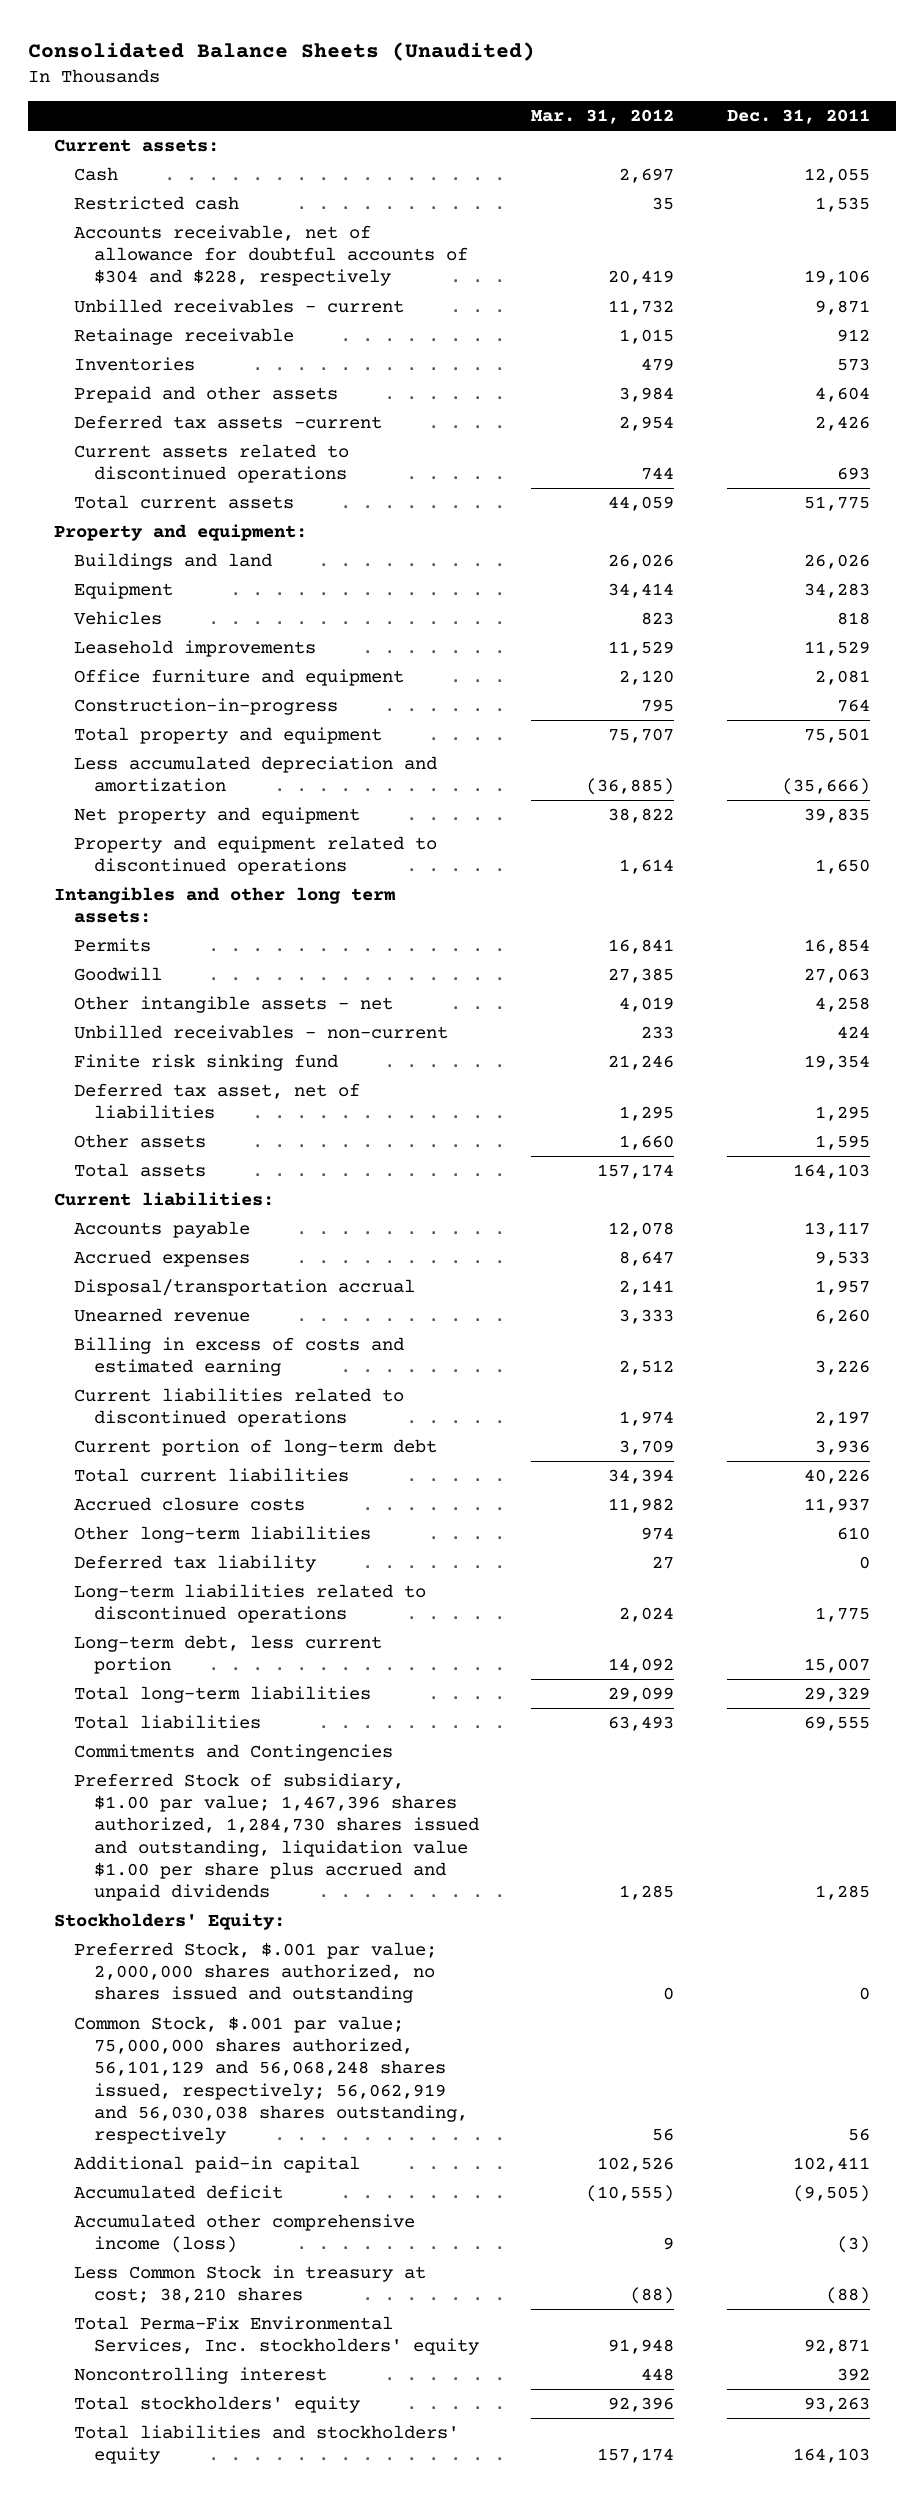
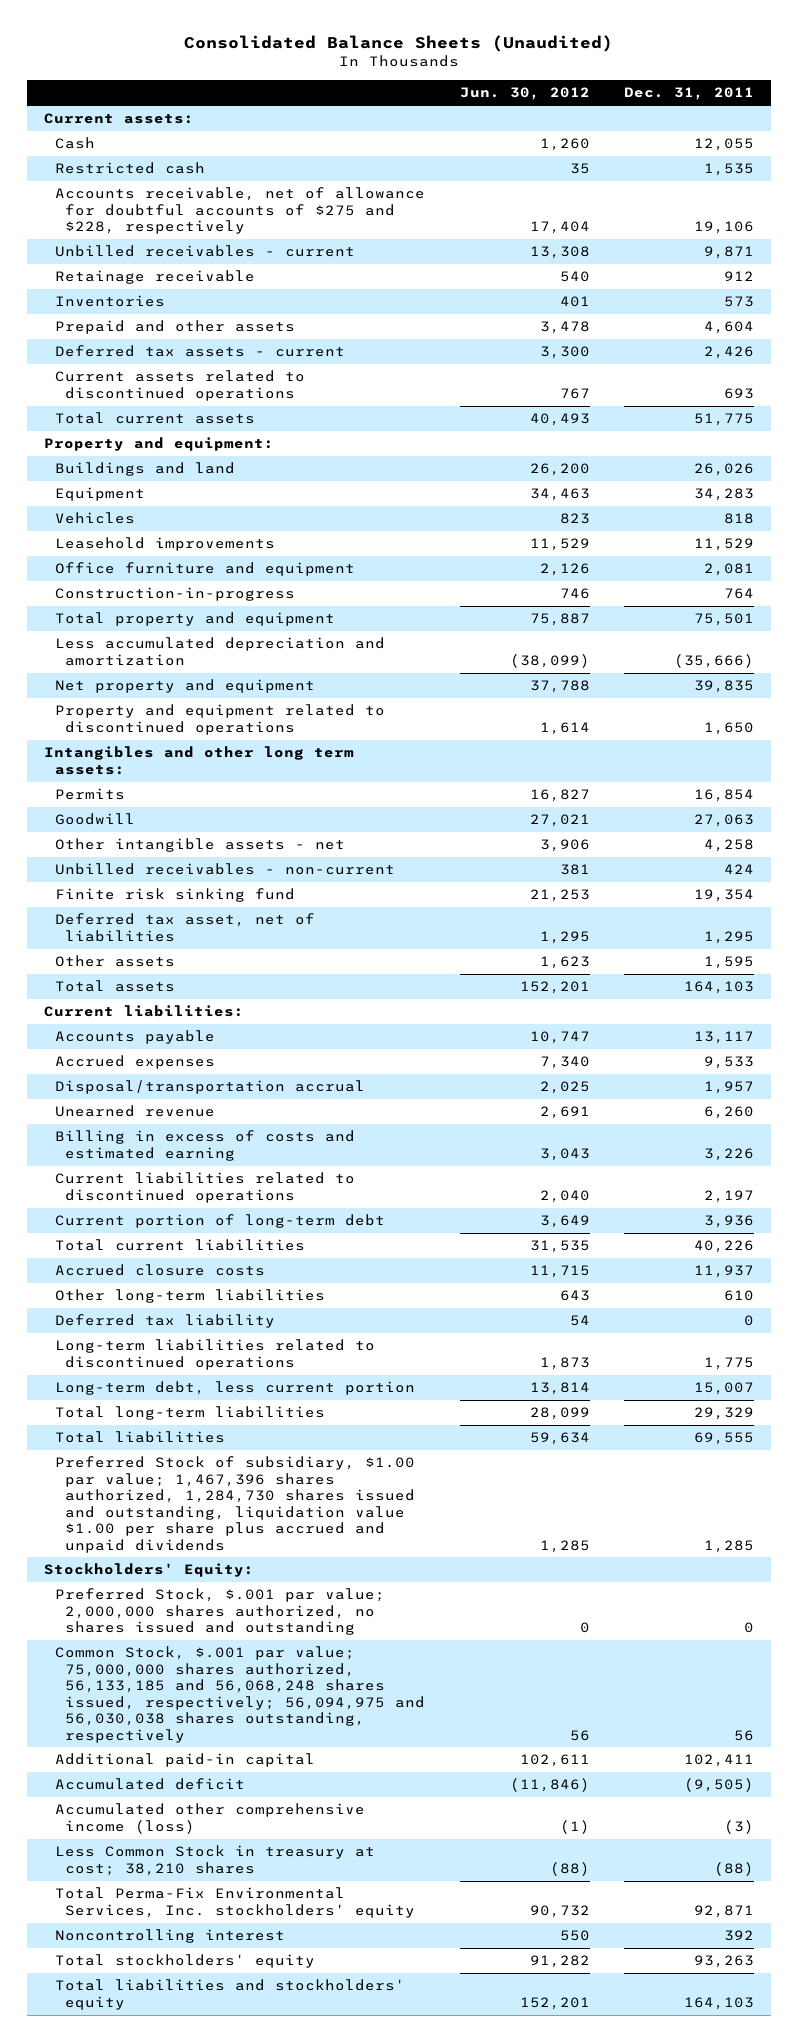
[531,109,675,125] Mar. 31, 2012 -> none
none -> [459,87,590,101] Jun. 30, 2012
[73,225,468,287] Accounts receivable, net of allowance for doubtful accounts of $304 and $228, respectively -> [54,187,425,235] Accounts receivable, net of allowance for doubtful accounts of $275 and $228, respectively
[73,415,382,430] Deferred tax assets -current -> [54,345,345,358] Deferred tax assets - current
[73,1744,393,1762] Commitments and Contingencies -> none
[73,2016,468,2145] Common Stock, $.001 par value; 75,000,000 shares authorized, 56,101,129 and 56,068,248 shares issued, respectively; 56,062,919 and 56,030,038 shares outstanding, respectively -> [54,1646,426,1743] Common Stock, $.001 par value; 75,000,000 shares authorized, 56,133,185 and 56,068,248 shares issued, respectively; 56,094,975 and 56,030,038 shares outstanding, respectively

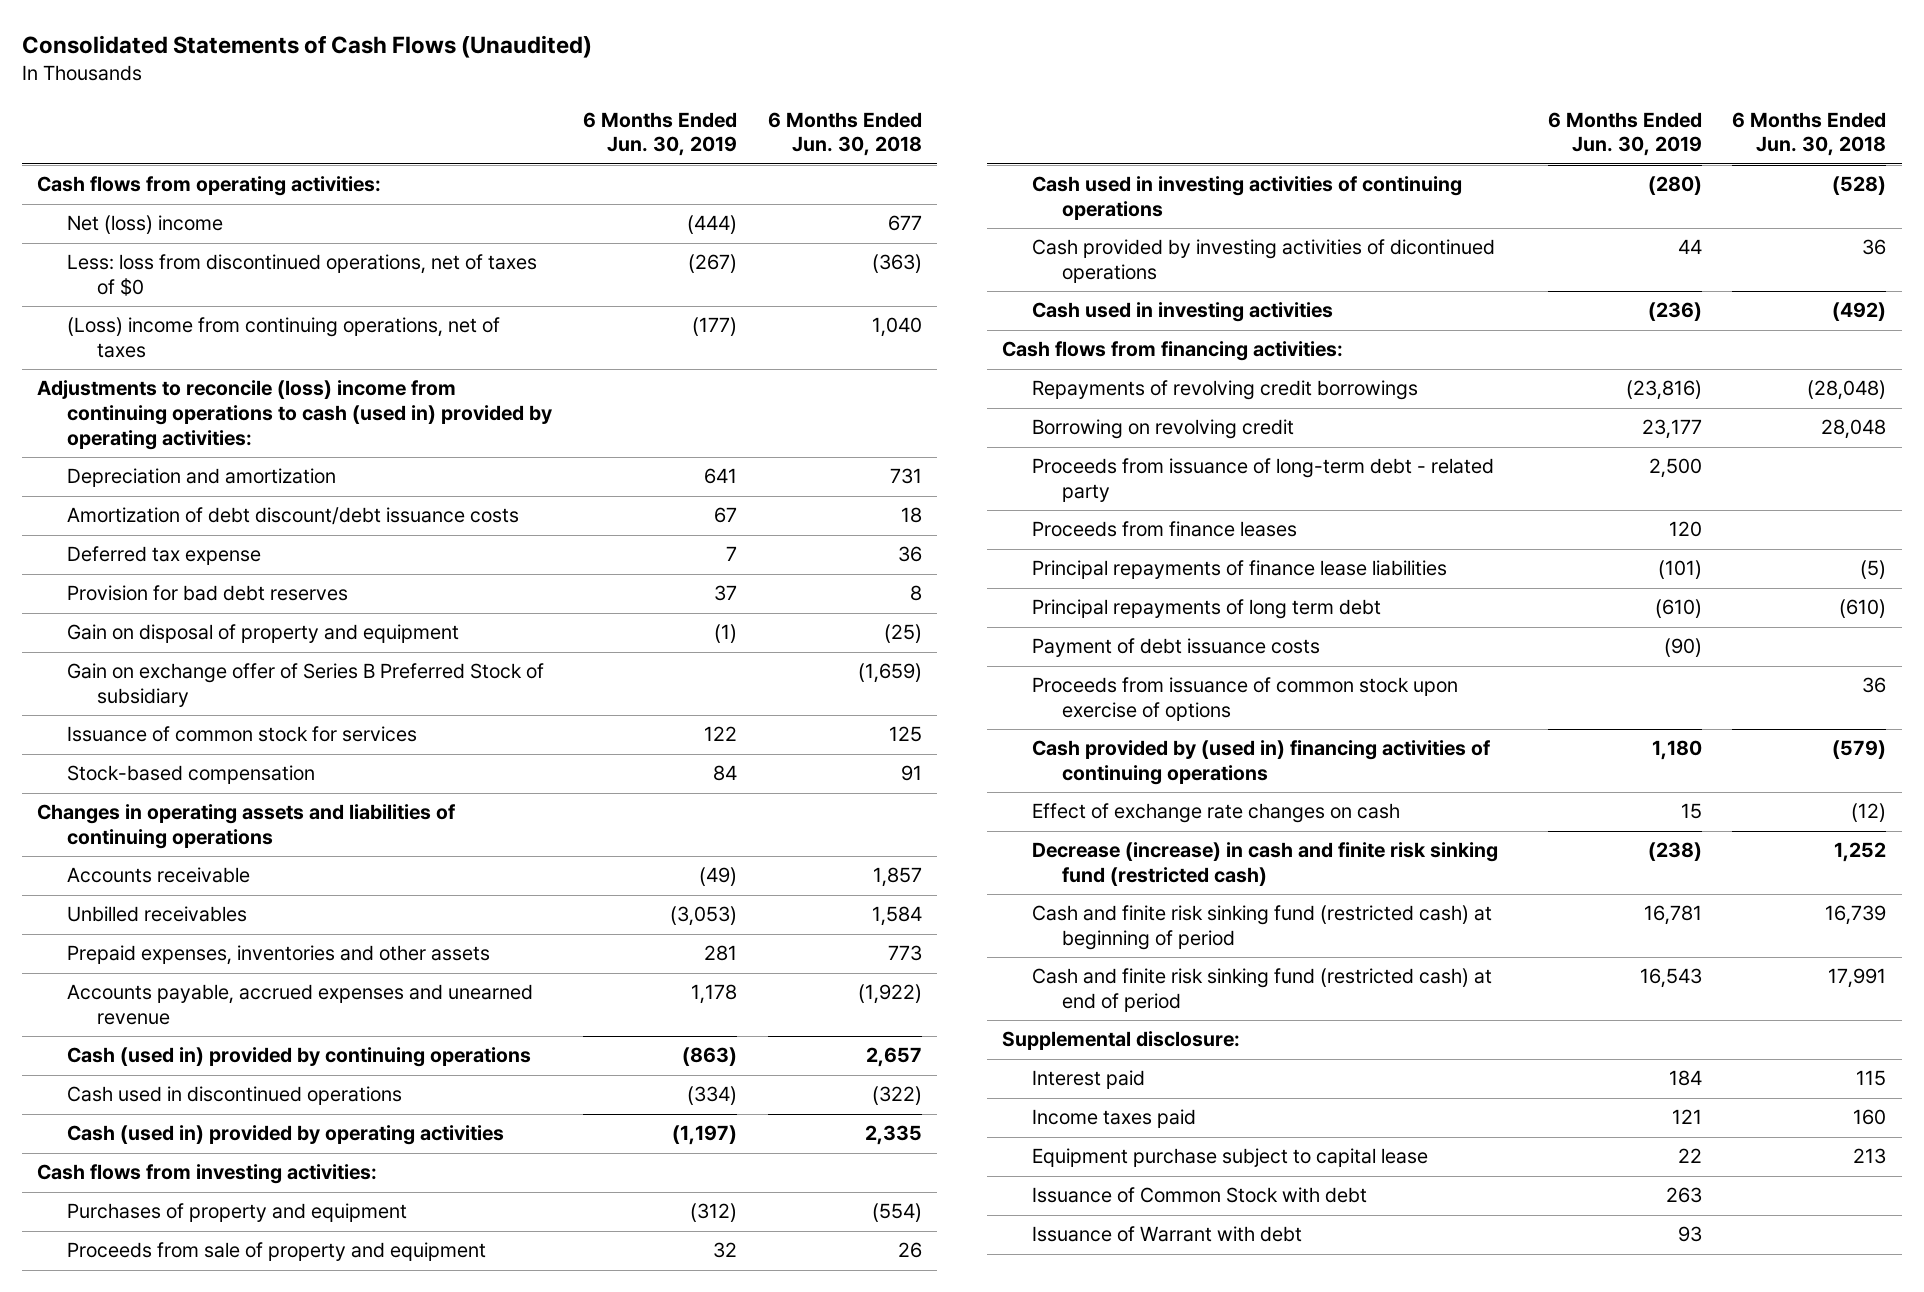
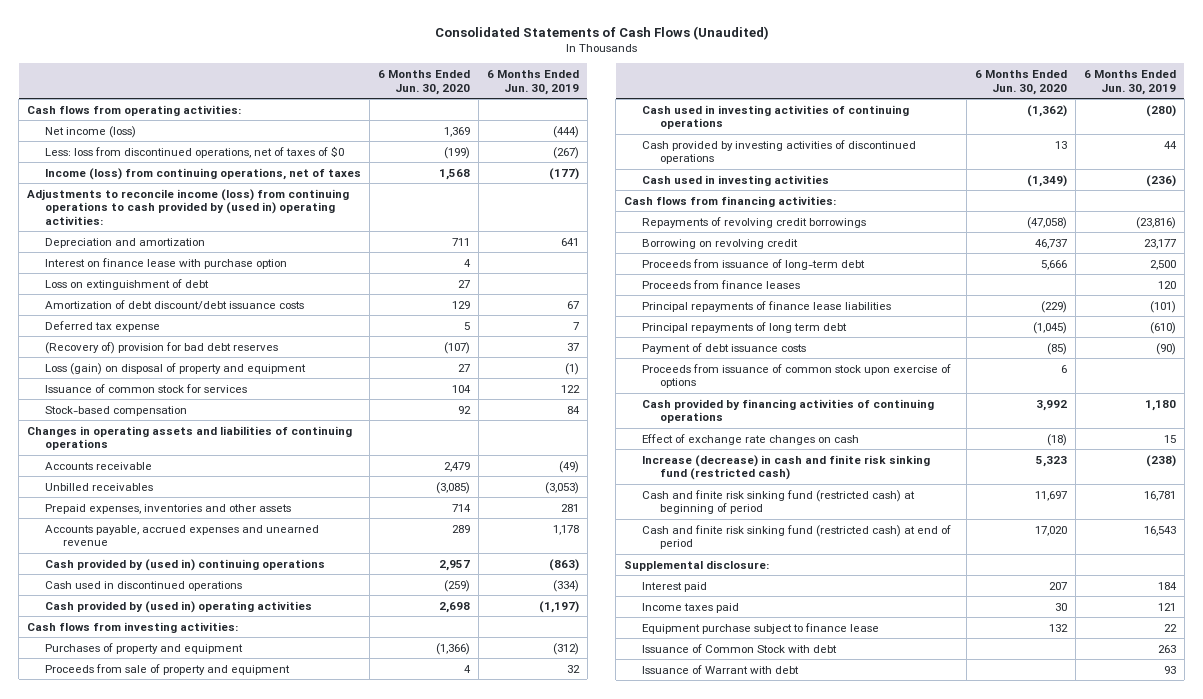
[767,111,922,157] 6 Months Ended Jun. 30, 2018 -> none
none -> [378,69,471,95] 6 Months Ended Jun. 30, 2020
[67,215,224,235] Net (loss) income -> [45,125,137,138] Net income (loss)
[67,317,501,359] (Loss) income from continuing operations, net of taxes -> [45,167,362,180] Income (loss) from continuing operations, net of taxes
[37,380,553,451] Adjustments to reconcile (loss) income from continuing operations to cash (used in) provided by operating activities: -> [27,188,350,225] Adjustments to reconcile income (loss) from continuing operations to cash provided by (used in) operating activities:
none -> [45,257,288,269] Interest on finance lease with purchase option
none -> [45,278,210,290] Loss on extinguishment of debt
[67,663,545,708] Gain on exchange offer of Series B Preferred Stock of subsidiary -> none
[67,585,349,602] Provision for bad debt reserves -> [45,341,279,354] (Recovery of) provision for bad debt reserves
[67,624,460,644] Gain on disposal of property and equipment -> [45,362,307,375] Loss (gain) on disposal of property and equipment
[67,1047,532,1068] Cash (used in) provided by continuing operations -> [45,558,326,571] Cash provided by (used in) continuing operations
[67,1125,505,1146] Cash (used in) provided by operating activities -> [45,600,313,613] Cash provided by (used in) operating activities
[1032,239,1496,284] Cash provided by investing activities of dicontinued operations -> [642,139,917,165] Cash provided by investing activities of discontinued operations
[1032,458,1495,503] Proceeds from issuance of long-term debt - related party -> [642,258,866,270] Proceeds from issuance of long-term debt
[1032,740,1491,786] Cash provided by (used in) financing activities of continuing operations -> [642,398,935,424] Cash provided by financing activities of continuing operations
[1032,842,1499,887] Decrease (increase) in cash and finite risk sinking fund (restricted cash) -> [642,454,931,481] Increase (decrease) in cash and finite risk sinking fund (restricted cash)
[1032,1148,1429,1168] Equipment purchase subject to capital lease -> [642,622,880,634] Equipment purchase subject to finance lease

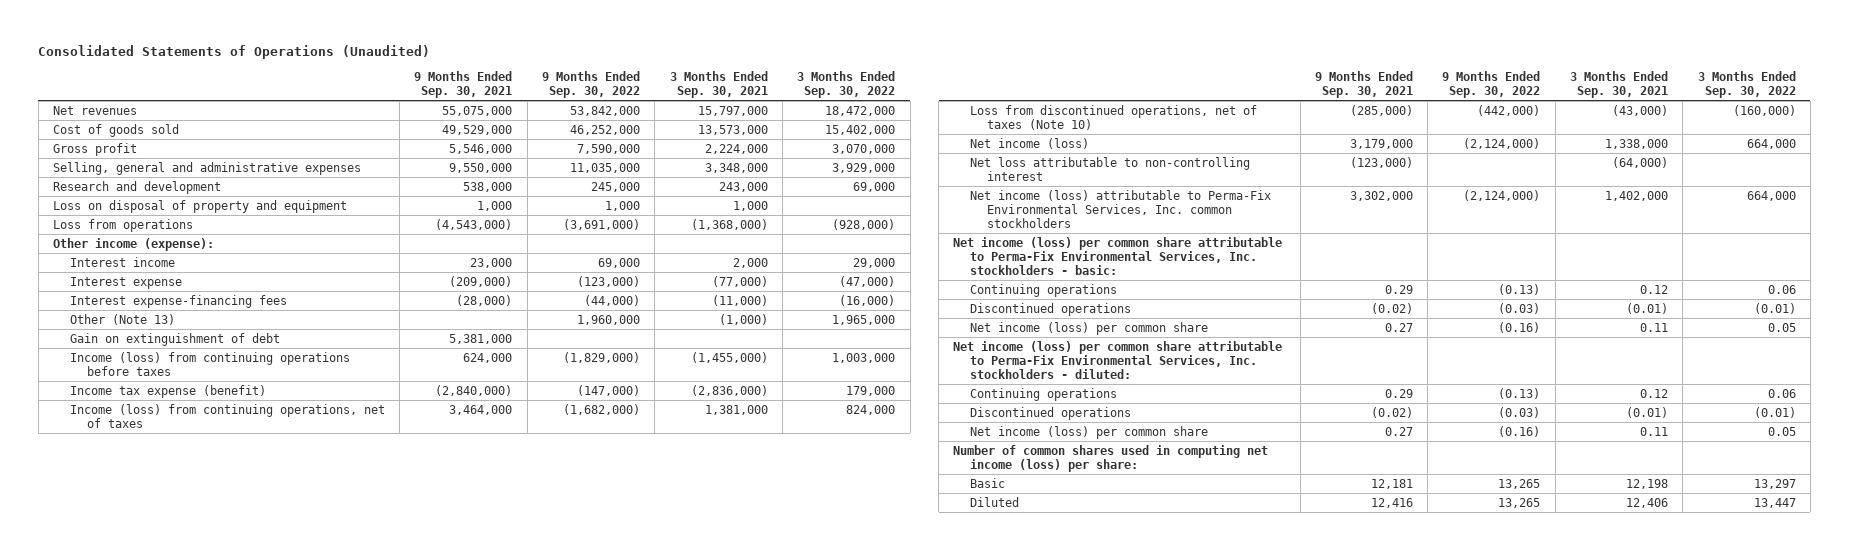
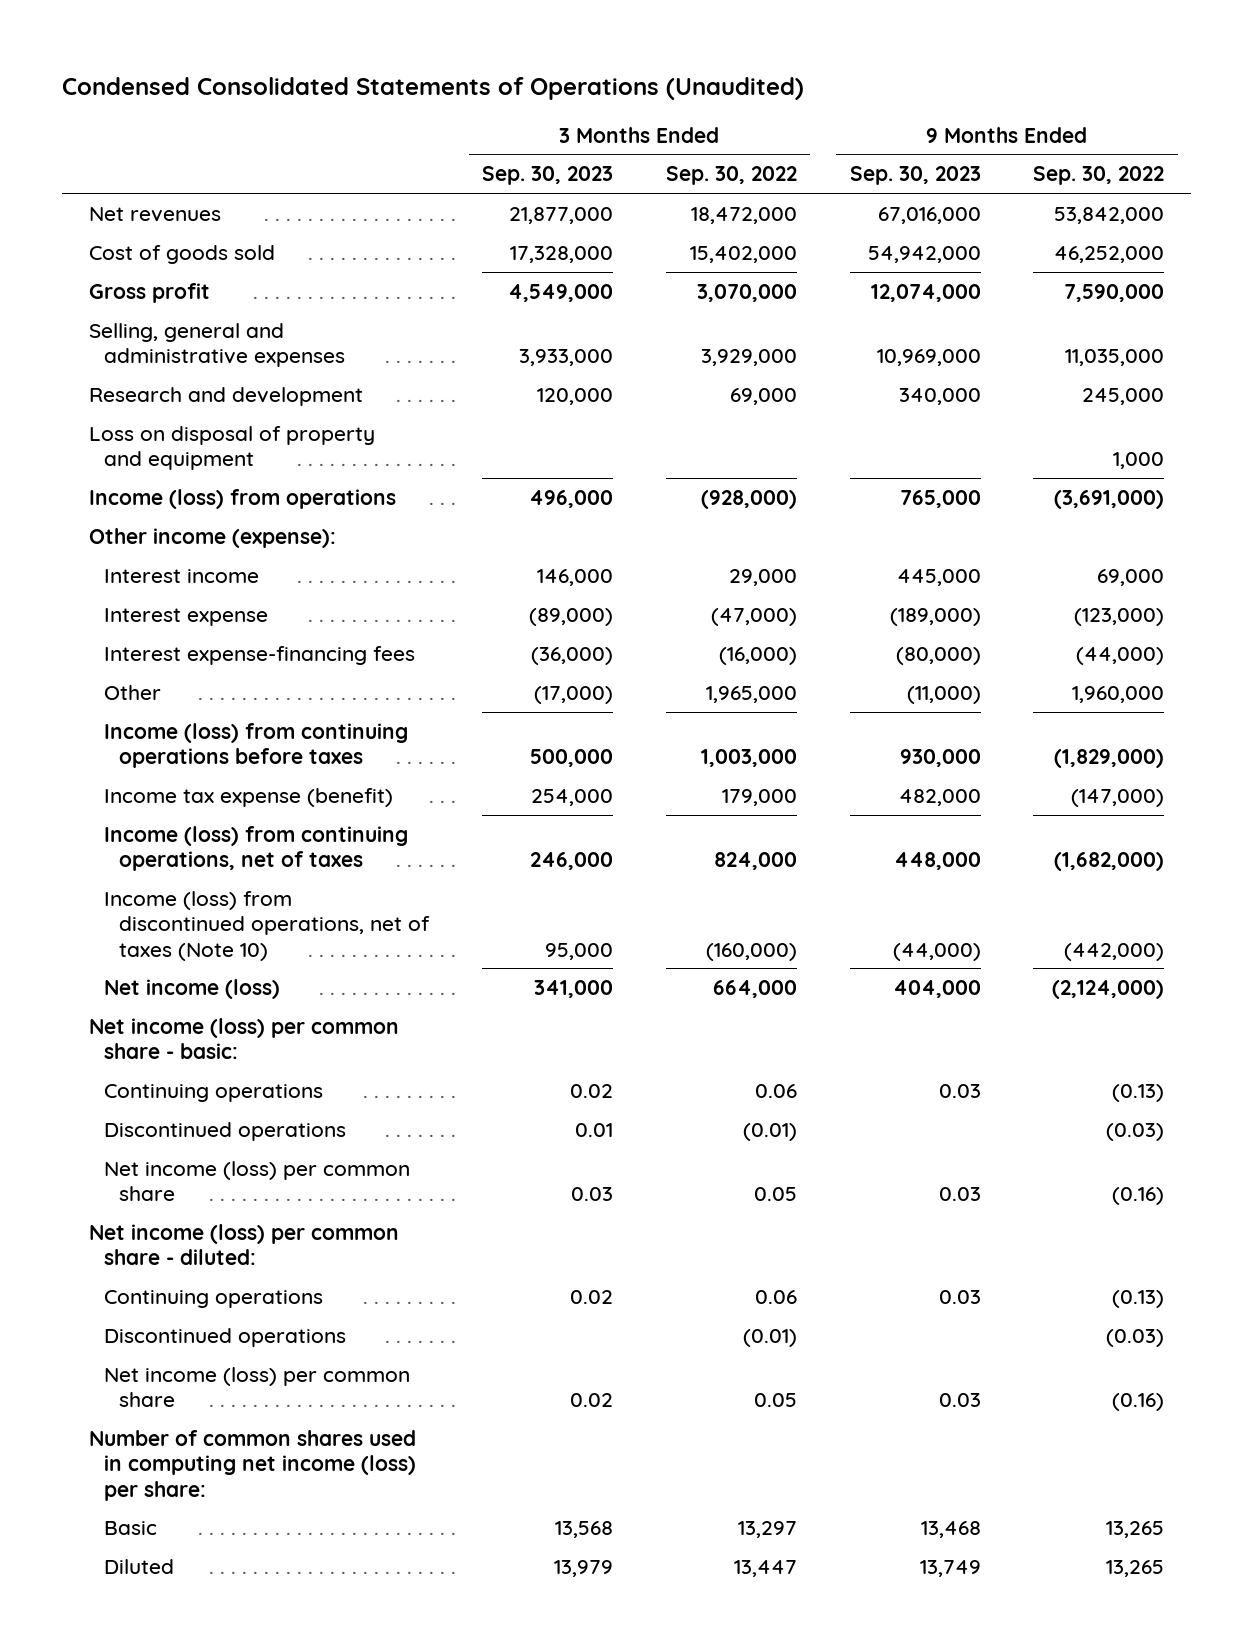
[38,45,431,60] Consolidated Statements of Operations (Unaudited) -> [62,76,805,100] Condensed Consolidated Statements of Operations (Unaudited)
[414,70,513,99] 9 Months Ended Sep. 30, 2021 -> none
[669,70,768,99] 3 Months Ended Sep. 30, 2021 -> none
none -> [481,166,613,186] Sep. 30, 2023
none -> [849,166,981,186] Sep. 30, 2023
[53,218,194,232] Loss from operations -> [88,488,396,509] Income (loss) from operations
[69,332,280,346] Gain on extinguishment of debt -> none
[69,313,175,325] Other (Note 13) -> [103,684,161,700] Other
[970,104,1258,130] Loss from discontinued operations, net of taxes (Note 10) -> [103,890,431,961] Income (loss) from discontinued operations, net of taxes (Note 10)
[970,156,1251,181] Net loss attributable to non-controlling interest -> none
[970,189,1272,228] Net income (loss) attributable to Perma-Fix Environmental Services, Inc. common stockholders -> none
[953,236,1283,275] Net income (loss) per common share attributable to Perma-Fix Environmental Services, Inc. stockholders - basic: -> [88,1017,399,1060] Net income (loss) per common share - basic:
[953,340,1283,379] Net income (loss) per common share attributable to Perma-Fix Environmental Services, Inc. stockholders - diluted: -> [88,1223,399,1266] Net income (loss) per common share - diluted:

